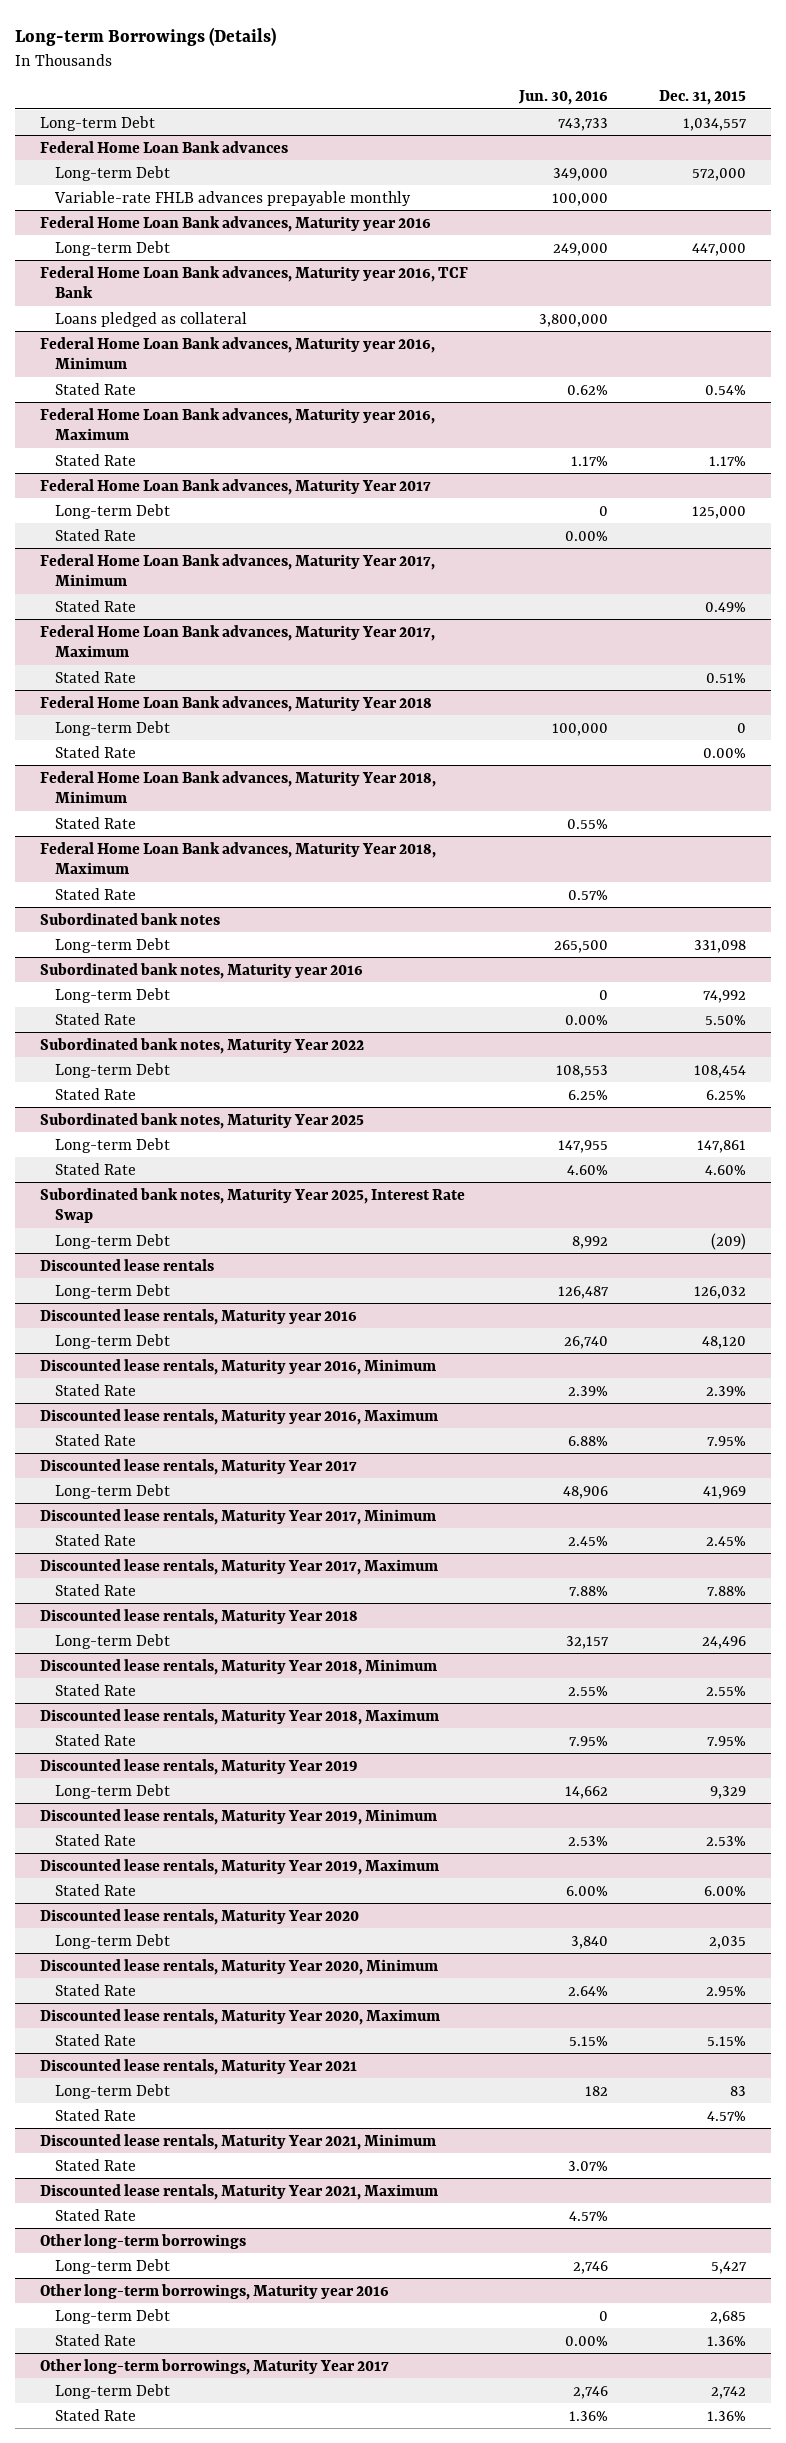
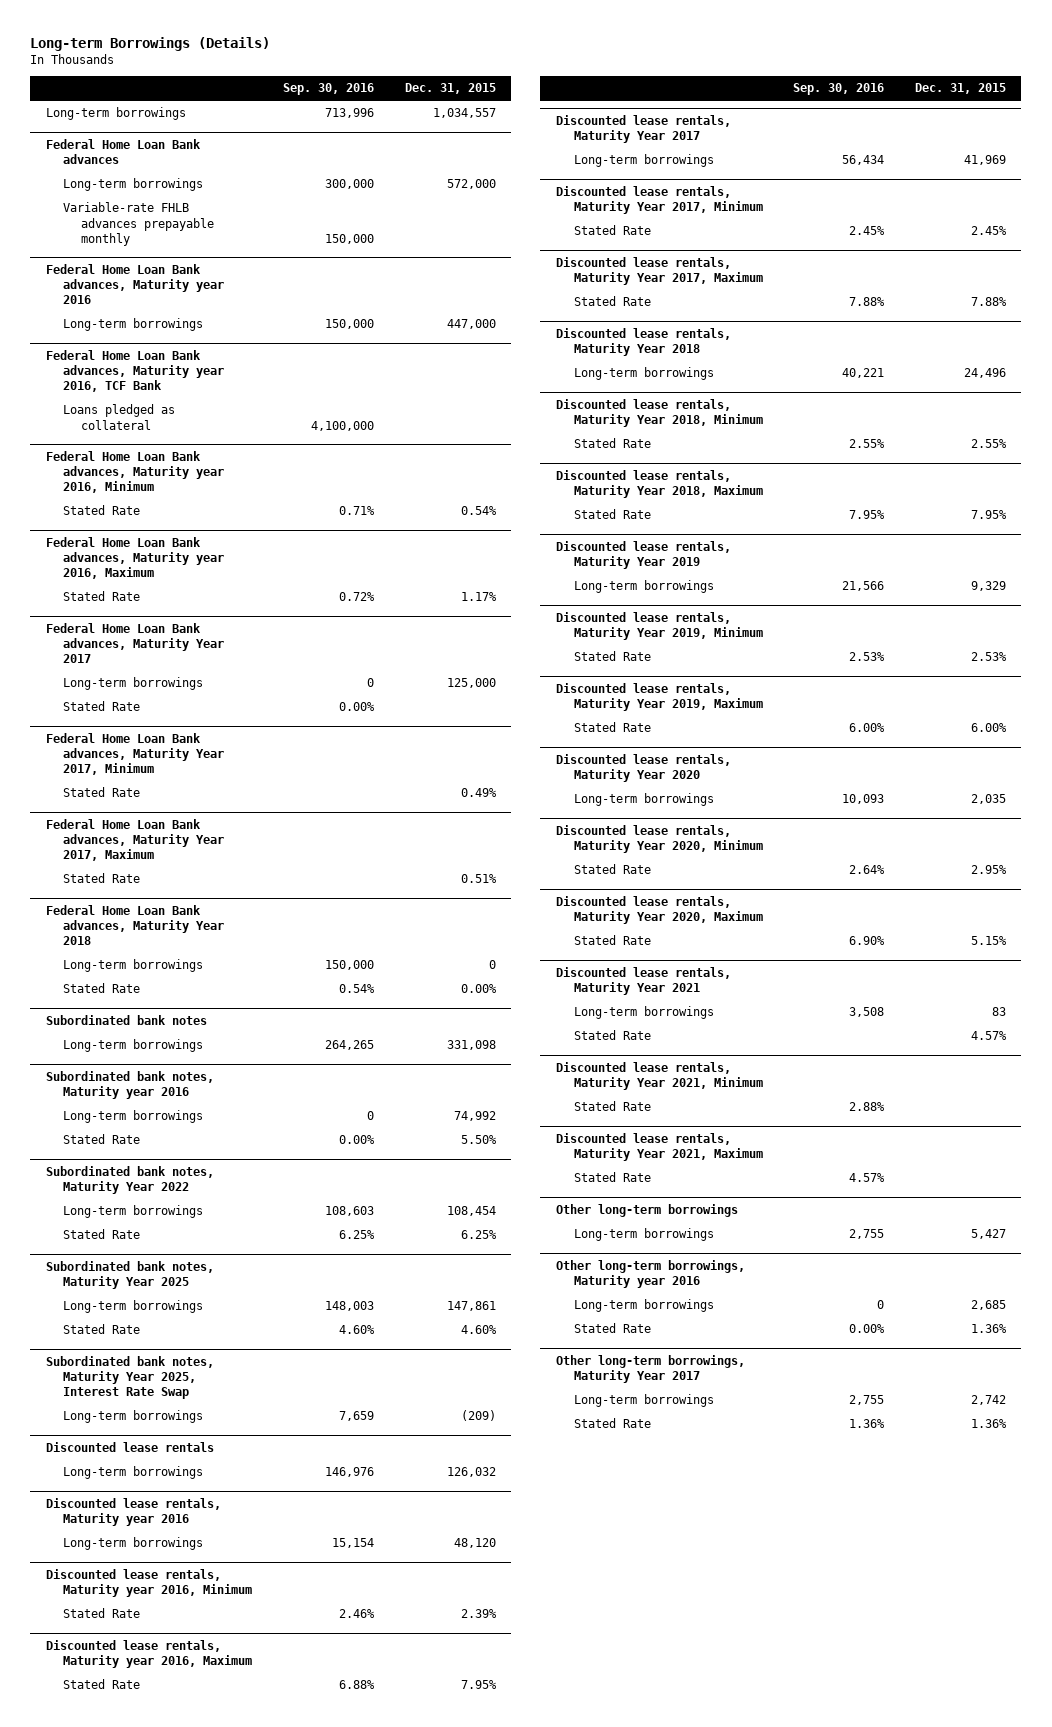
[518,90,609,106] Jun. 30, 2016 -> none
none -> [283,83,375,96] Sep. 30, 2016
[40,115,156,131] Long-term Debt -> [45,107,186,121] Long-term borrowings
[55,165,171,181] Long-term Debt -> [63,178,204,192] Long-term borrowings
[55,240,171,256] Long-term Debt -> [63,318,204,332] Long-term borrowings
[55,503,171,519] Long-term Debt -> [63,677,204,691] Long-term borrowings
[55,720,171,736] Long-term Debt -> [63,959,204,973] Long-term borrowings
[40,770,437,803] Federal Home Loan Bank advances, Maturity Year 2018, Minimum -> none
[55,816,137,829] Stated Rate -> none
[40,841,437,874] Federal Home Loan Bank advances, Maturity Year 2018, Maximum -> none
[55,887,137,900] Stated Rate -> none
[55,937,171,953] Long-term Debt -> [63,1039,204,1053] Long-term borrowings
[55,987,171,1003] Long-term Debt -> [63,1110,204,1124] Long-term borrowings
[55,1062,171,1078] Long-term Debt -> [63,1205,204,1219] Long-term borrowings
[55,1137,171,1153] Long-term Debt -> [63,1300,204,1314] Long-term borrowings
[55,1233,171,1249] Long-term Debt -> [63,1410,204,1424] Long-term borrowings
[55,1283,171,1299] Long-term Debt -> [63,1466,204,1480] Long-term borrowings
[55,1333,171,1349] Long-term Debt -> [63,1537,204,1551] Long-term borrowings
[55,1483,171,1499] Long-term Debt -> [573,154,714,168] Long-term borrowings
[55,1633,171,1649] Long-term Debt -> [573,367,714,381] Long-term borrowings
[55,1783,171,1799] Long-term Debt -> [573,580,714,594] Long-term borrowings
[55,1933,171,1949] Long-term Debt -> [573,793,714,807] Long-term borrowings
[55,2083,171,2099] Long-term Debt -> [573,1006,714,1020] Long-term borrowings
[55,2258,171,2274] Long-term Debt -> [573,1228,714,1242] Long-term borrowings
[55,2308,171,2324] Long-term Debt -> [573,1299,714,1313] Long-term borrowings
[55,2383,171,2399] Long-term Debt -> [573,1394,714,1408] Long-term borrowings

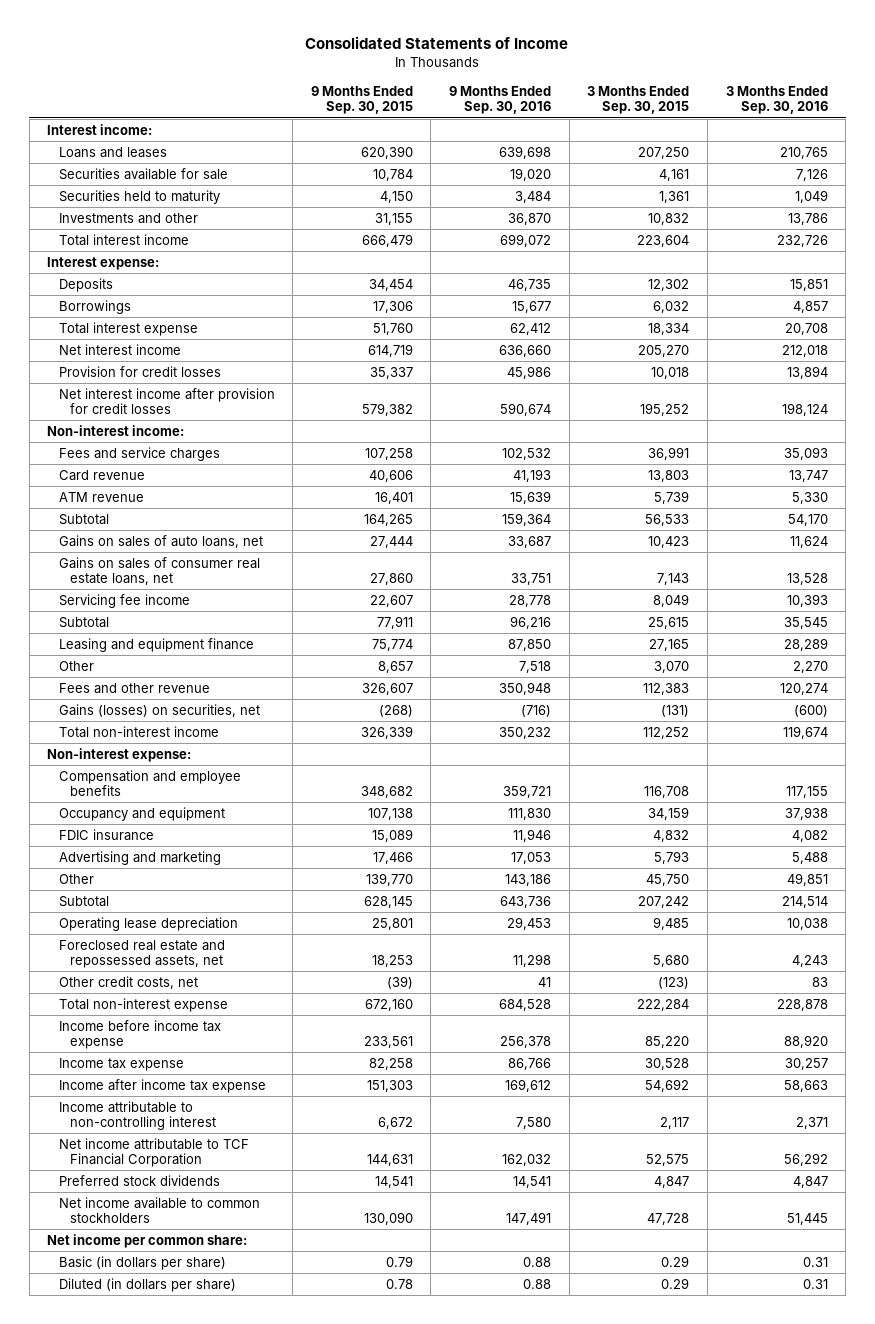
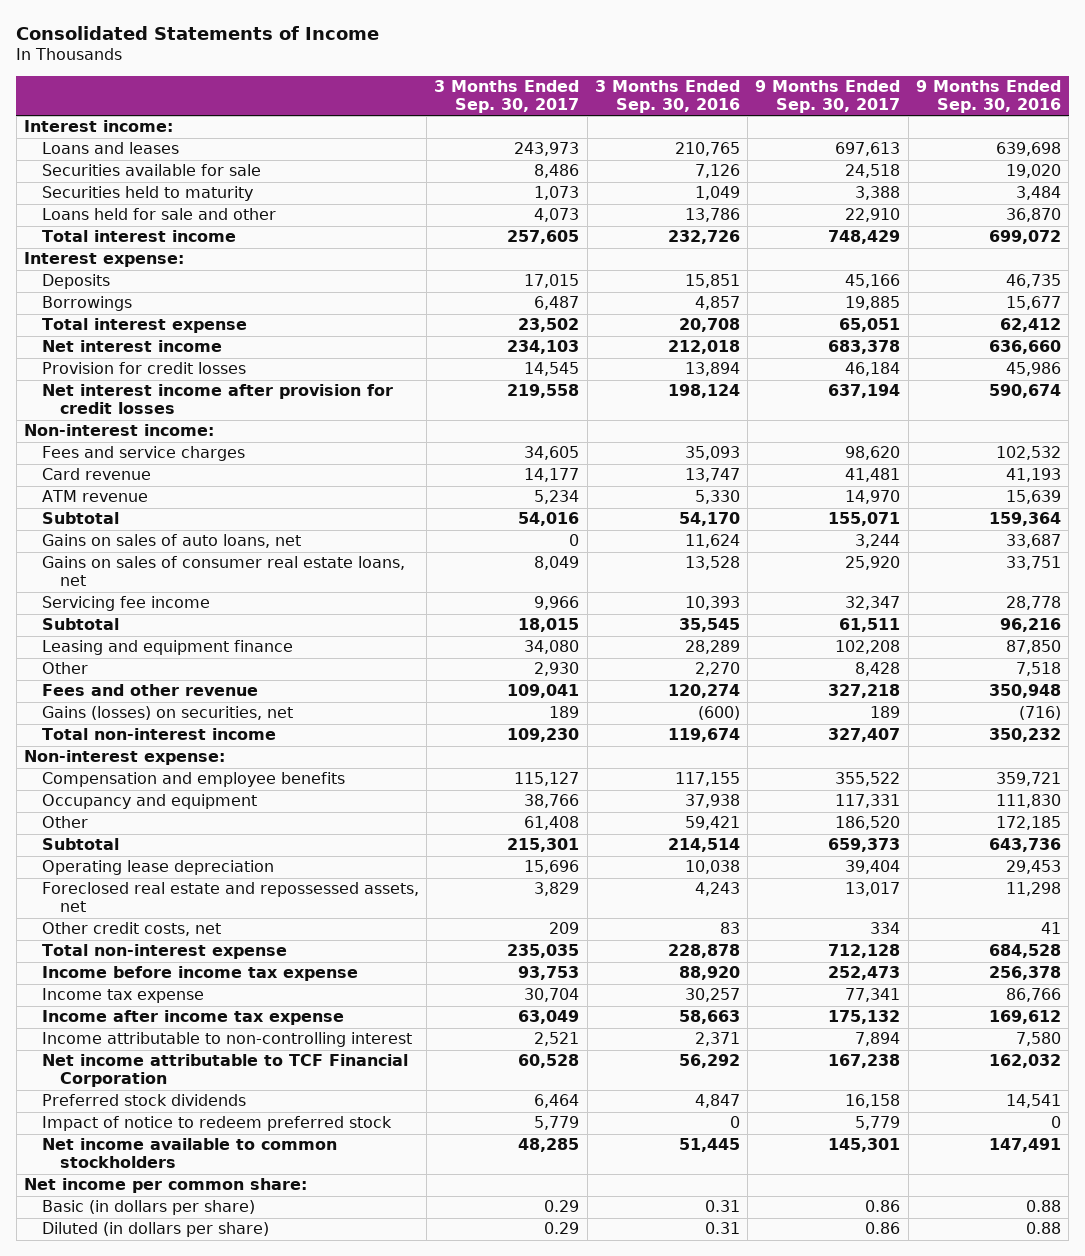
[310,85,413,115] 9 Months Ended Sep. 30, 2015 -> none
[587,85,690,115] 3 Months Ended Sep. 30, 2015 -> none
none -> [434,80,580,114] 3 Months Ended Sep. 30, 2017
none -> [755,80,901,114] 9 Months Ended Sep. 30, 2017
[58,212,198,224] Investments and other -> [42,208,277,221] Loans held for sale and other
[58,828,154,841] FDIC insurance -> none
[58,850,221,865] Advertising and marketing -> none
[505,873,552,886] 143,186 -> [995,816,1061,831] 172,185
[786,872,828,886] 49,851 -> [684,816,740,831] 59,421
none -> [42,1116,393,1132] Impact of notice to redeem preferred stock

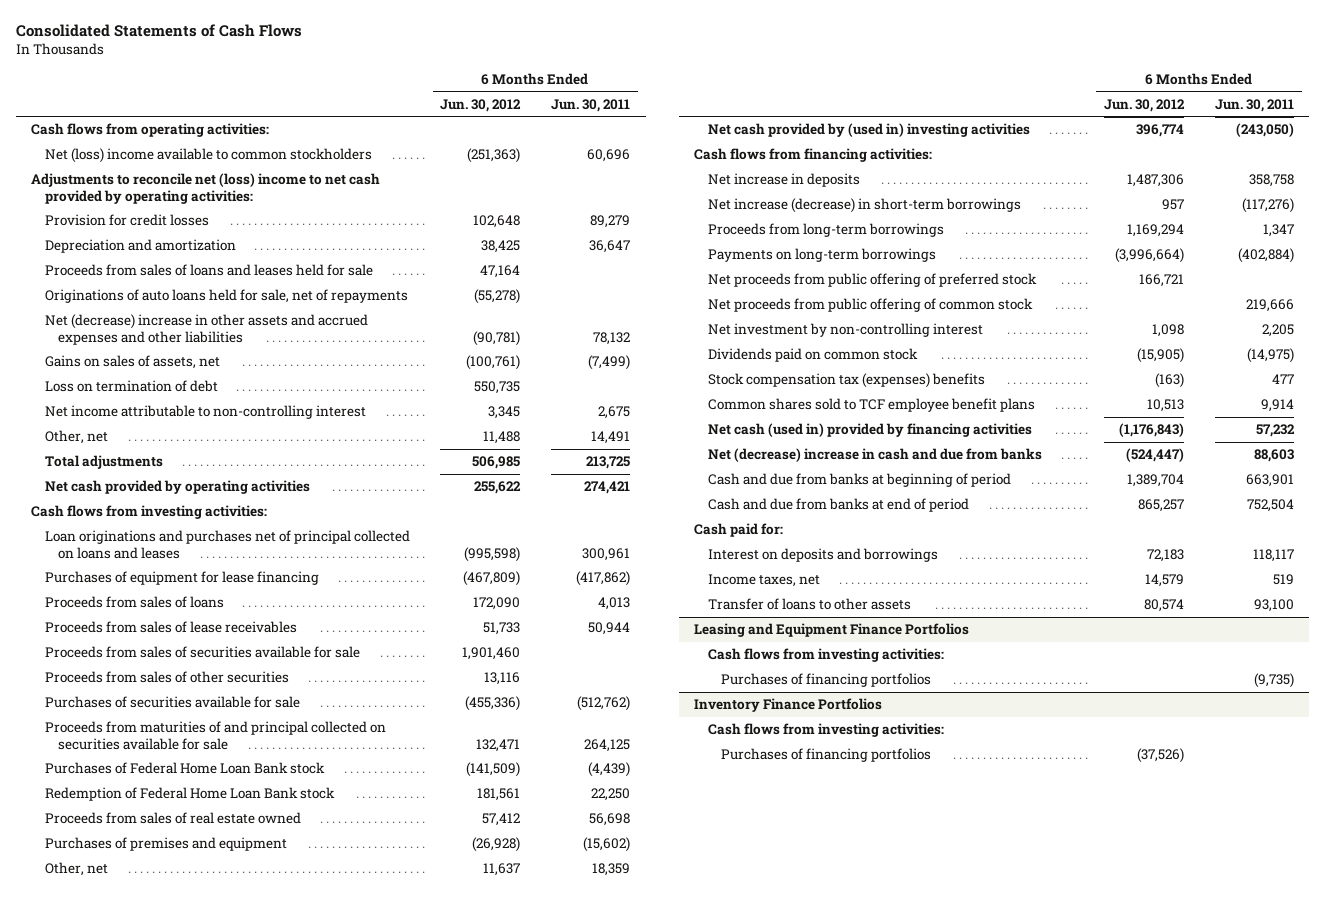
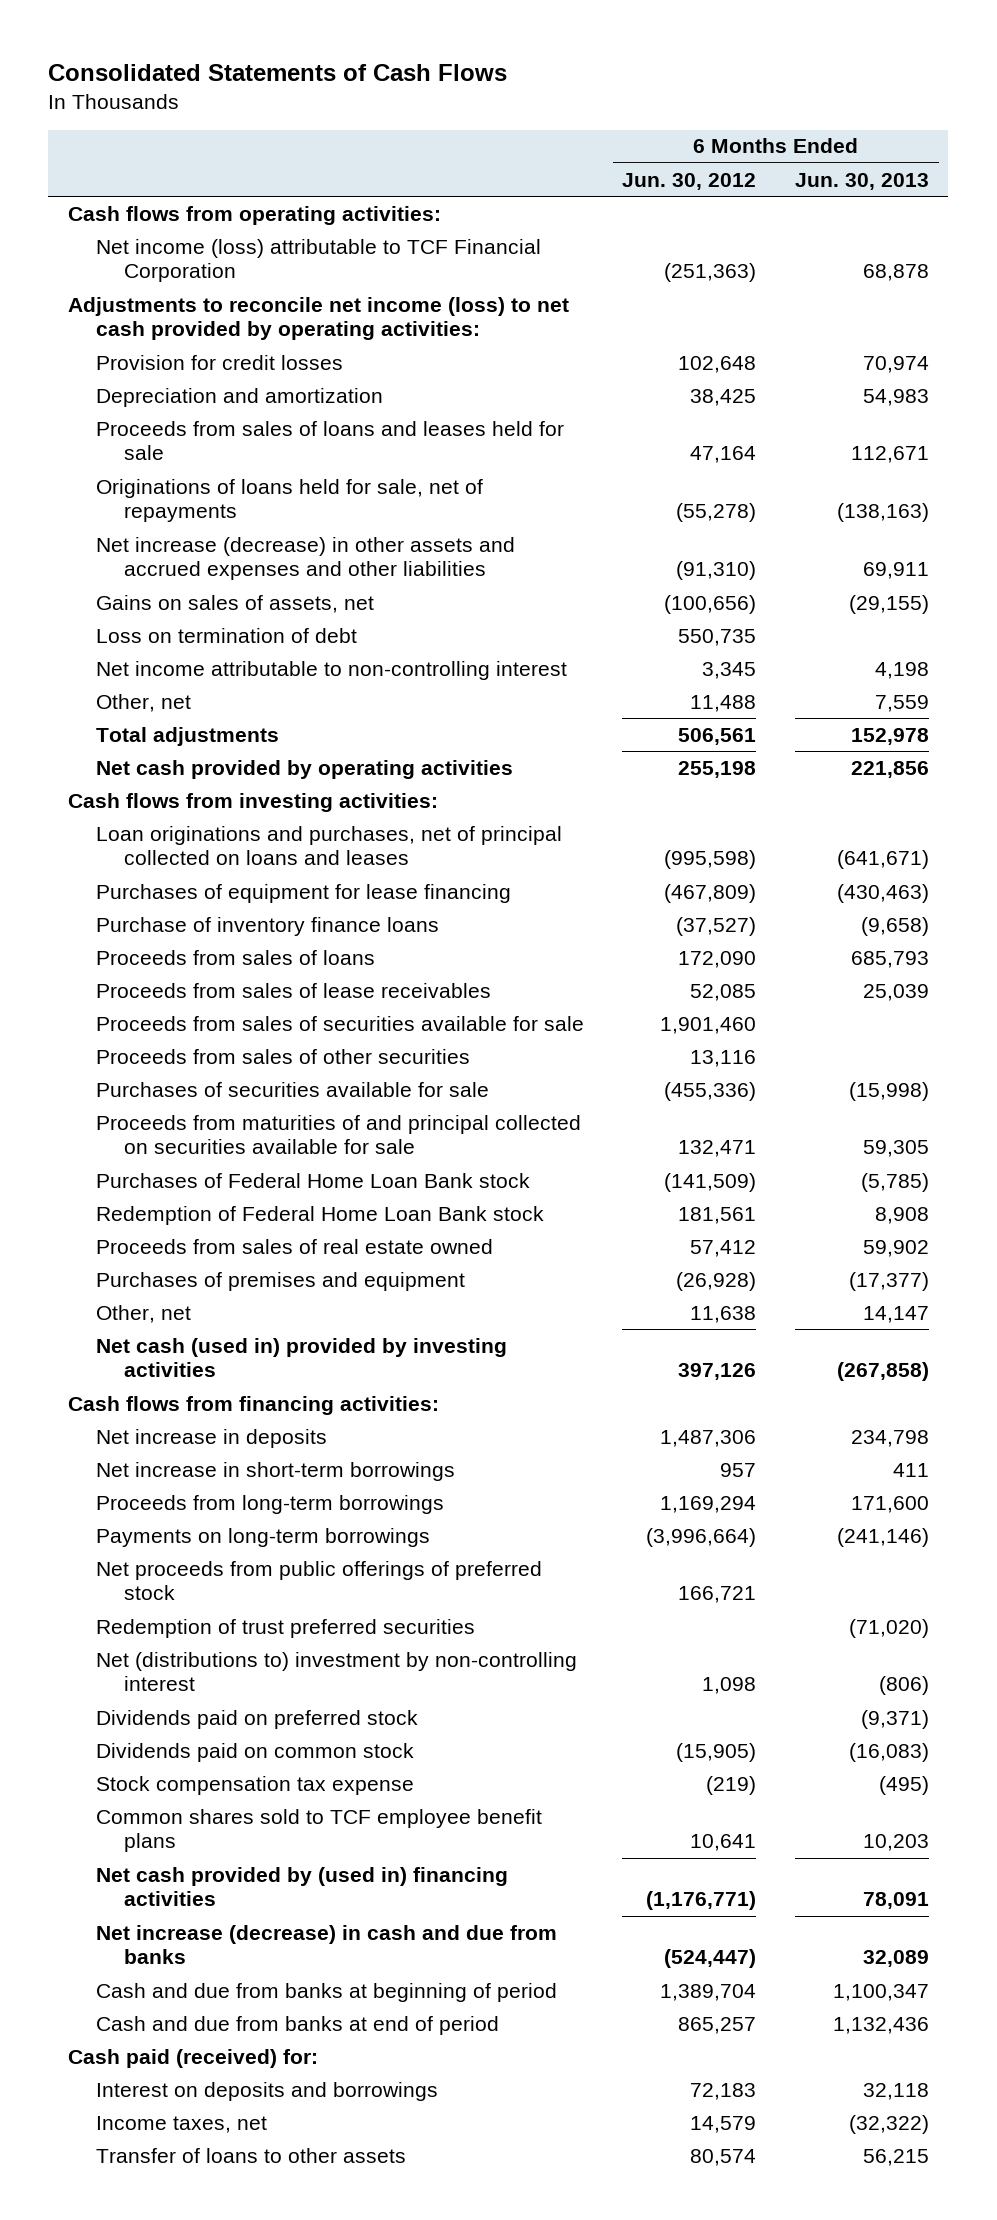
[551,98,631,112] Jun. 30, 2011 -> none
none -> [794,172,929,190] Jun. 30, 2013
[44,148,372,164] Net (loss) income available to common stockholders -> [95,238,541,283] Net income (loss) attributable to TCF Financial Corporation
[31,173,381,204] Adjustments to reconcile net (loss) income to net cash provided by operating activities: -> [67,296,569,341] Adjustments to reconcile net income (loss) to net cash provided by operating activities:
[44,289,408,304] Originations of auto loans held for sale, net of repayments -> [95,478,483,523] Originations of loans held for sale, net of repayments
[44,314,368,345] Net (decrease) increase in other assets and accrued expenses and other liabilities -> [95,536,515,581] Net increase (decrease) in other assets and accrued expenses and other liabilities
[473,330,521,346] (90,781) -> [676,561,757,581] (91,310)
[466,355,521,371] (100,761) -> [664,594,757,614] (100,656)
[472,456,521,470] 506,985 -> [678,727,757,745] 506,561
[474,481,522,495] 255,622 -> [678,760,757,778] 255,198
[44,530,410,559] Loan originations and purchases net of principal collected on loans and leases -> [95,825,562,866] Loan originations and purchases, net of principal collected on loans and leases
none -> [95,916,439,936] Purchase of inventory finance loans
[483,622,521,636] 51,733 -> [690,983,757,1001] 52,085
[483,863,521,877] 11,637 -> [690,1305,757,1323] 11,638
[707,123,1030,138] Net cash provided by (used in) investing activities -> [95,1337,507,1378] Net cash (used in) provided by investing activities
[1135,124,1184,138] 396,774 -> [678,1363,757,1381] 397,126
[707,198,1021,214] Net increase (decrease) in short-term borrowings -> [95,1461,455,1481] Net increase in short-term borrowings
[707,298,1033,313] Net proceeds from public offering of common stock -> none
[707,273,1037,288] Net proceeds from public offering of preferred stock -> [95,1560,542,1601] Net proceeds from public offerings of preferred stock
none -> [95,1618,475,1638] Redemption of trust preferred securities
[707,323,983,338] Net investment by non-controlling interest -> [95,1651,577,1692] Net (distributions to) investment by non-controlling interest
none -> [95,1709,418,1729] Dividends paid on preferred stock
[707,373,985,389] Stock compensation tax (expenses) benefits -> [95,1775,414,1795] Stock compensation tax expense
[1154,373,1184,389] (163) -> [706,1775,757,1795] (219)
[1146,399,1184,413] 10,513 -> [690,1834,757,1852] 10,641
[707,423,1032,438] Net cash (used in) provided by financing activities -> [95,1866,508,1907] Net cash provided by (used in) financing activities
[1118,423,1184,438] (1,176,843) -> [646,1891,757,1911] (1,176,771)
[707,448,1042,463] Net (decrease) increase in cash and due from banks -> [95,1924,557,1965] Net increase (decrease) in cash and due from banks
[694,523,784,538] Cash paid for: -> [67,2048,318,2068] Cash paid (received) for:
[694,623,970,638] Leasing and Equipment Finance Portfolios -> none
[707,648,944,663] Cash flows from investing activities: -> none
[721,673,932,688] Purchases of financing portfolios -> none
[694,698,883,713] Inventory Finance Portfolios -> none
[707,723,944,738] Cash flows from investing activities: -> none
[721,748,932,763] Purchases of financing portfolios -> none

